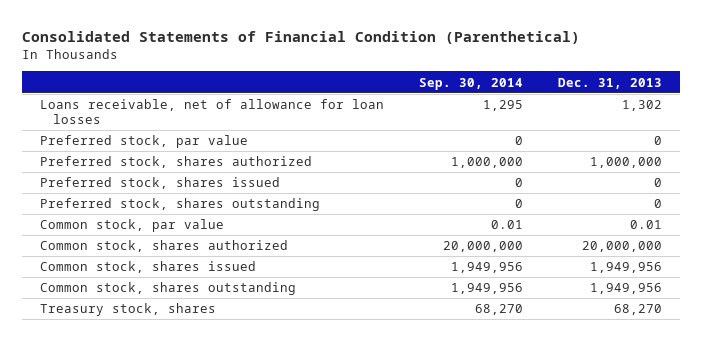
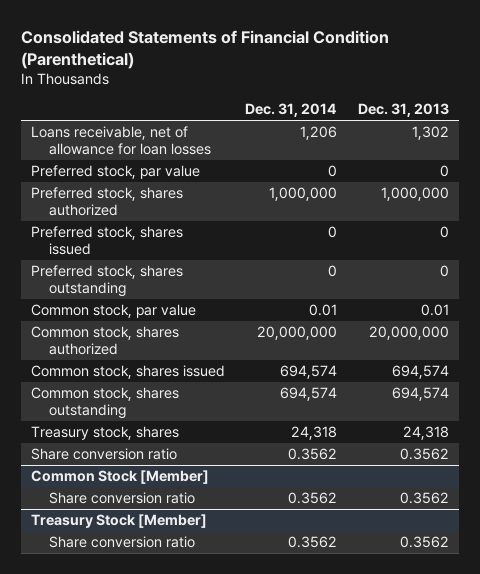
[419,77,524,90] Sep. 30, 2014 -> none
none -> [245,103,338,118] Dec. 31, 2014
[590,262,663,274] 1,949,956 -> [391,364,449,379] 694,574
[590,283,663,295] 1,949,956 -> [391,386,449,401] 694,574
[614,304,663,316] 68,270 -> [402,425,449,440] 24,318
none -> [30,447,177,460] Share conversion ratio
none -> [30,469,209,484] Common Stock [Member]
none -> [49,491,196,504] Share conversion ratio
none -> [30,513,207,528] Treasury Stock [Member]
none -> [49,535,196,548] Share conversion ratio

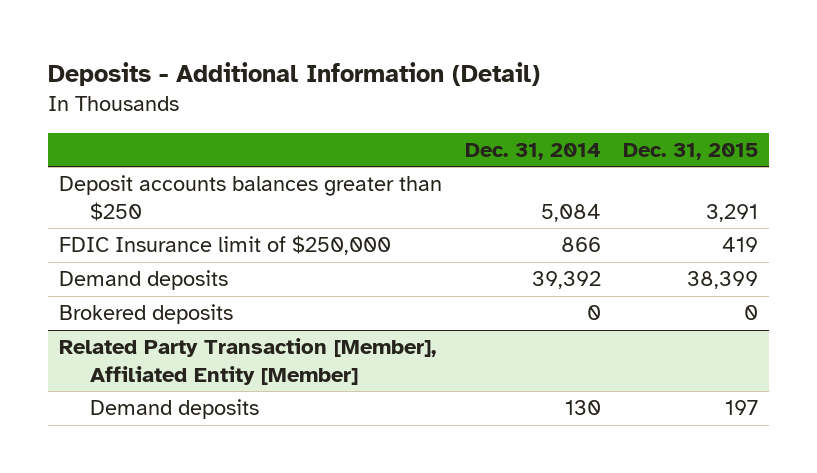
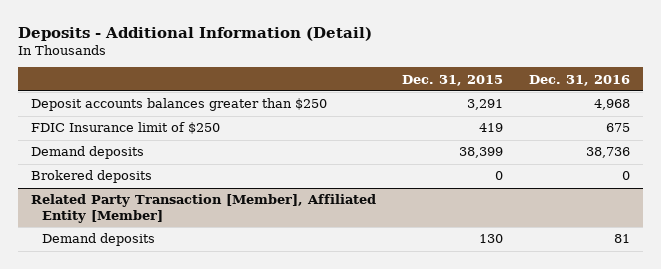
[464,143,601,161] Dec. 31, 2014 -> none
none -> [528,74,630,86] Dec. 31, 2016
[59,235,392,256] FDIC Insurance limit of $250,000 -> [31,122,221,135] FDIC Insurance limit of $250
[724,400,758,416] 197 -> [478,234,503,244] 130

